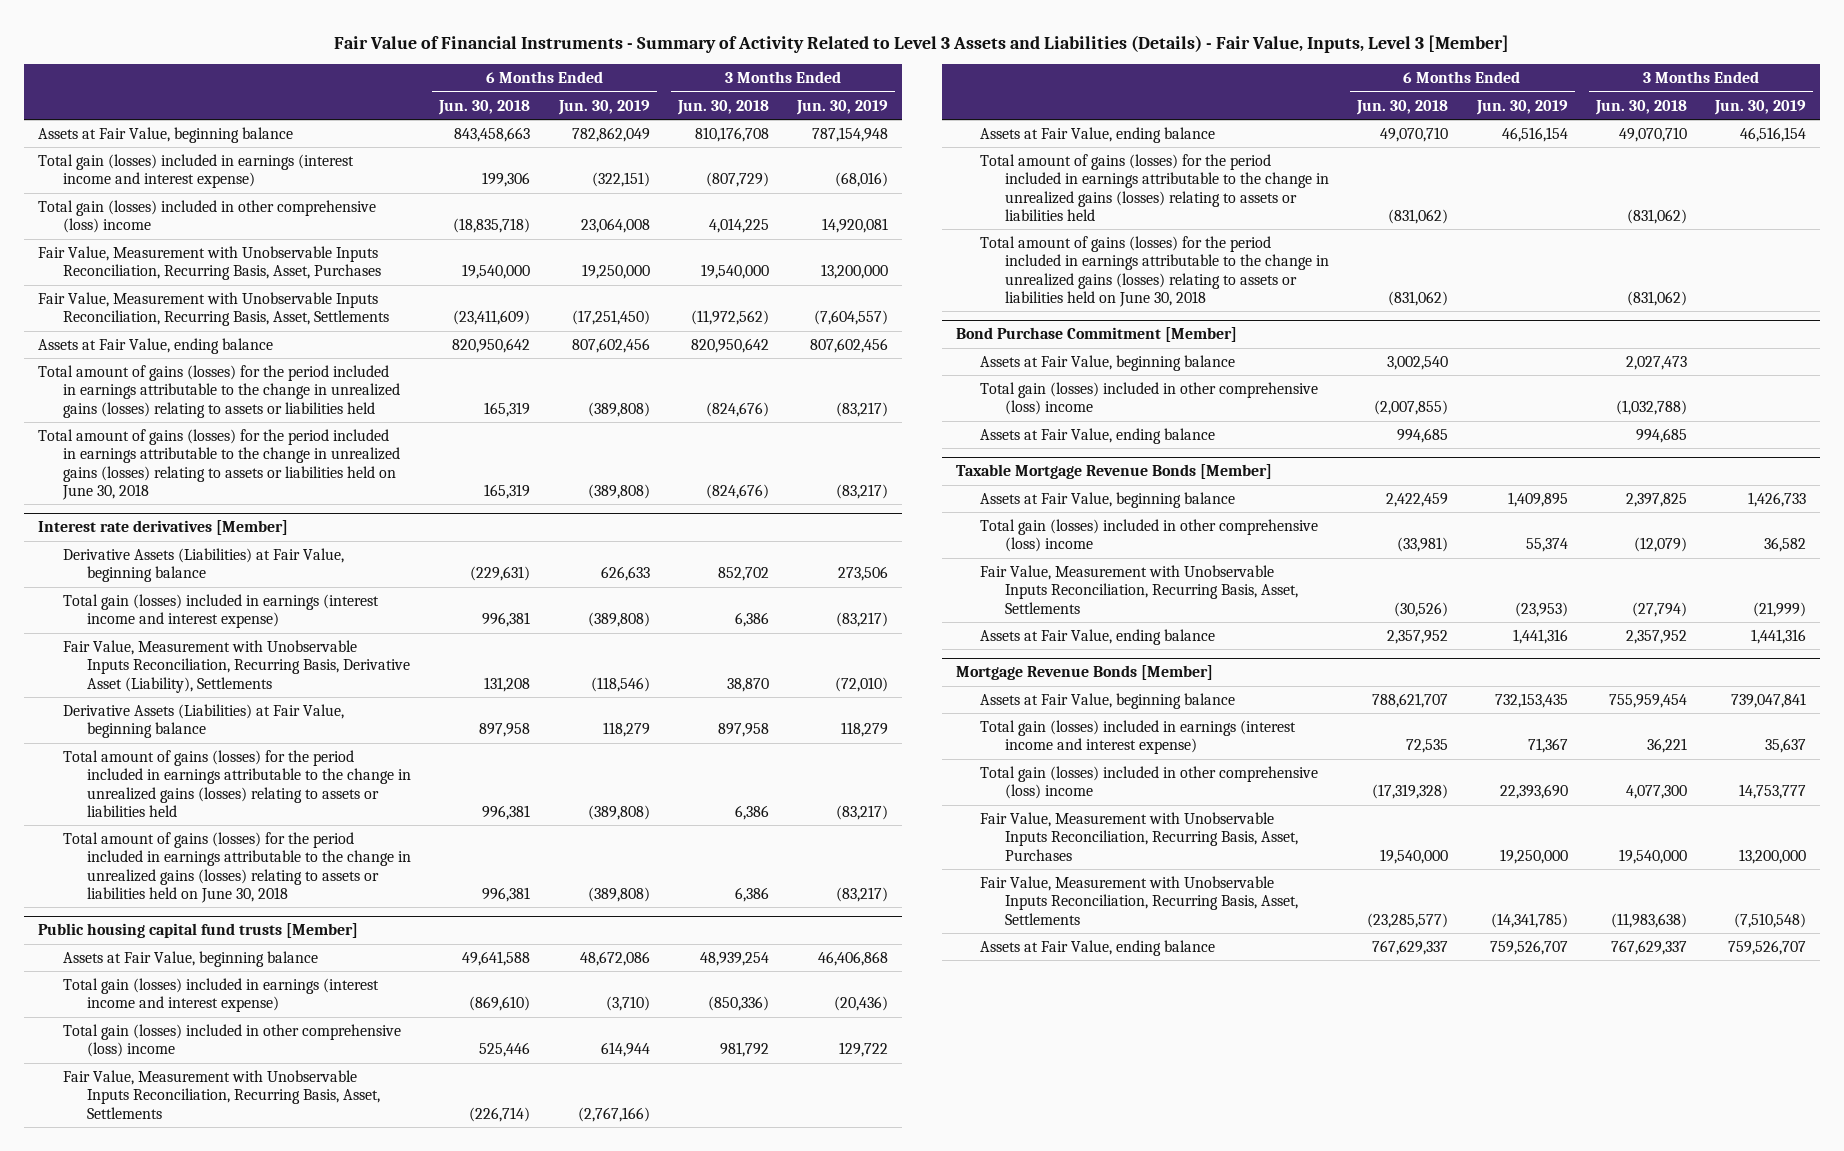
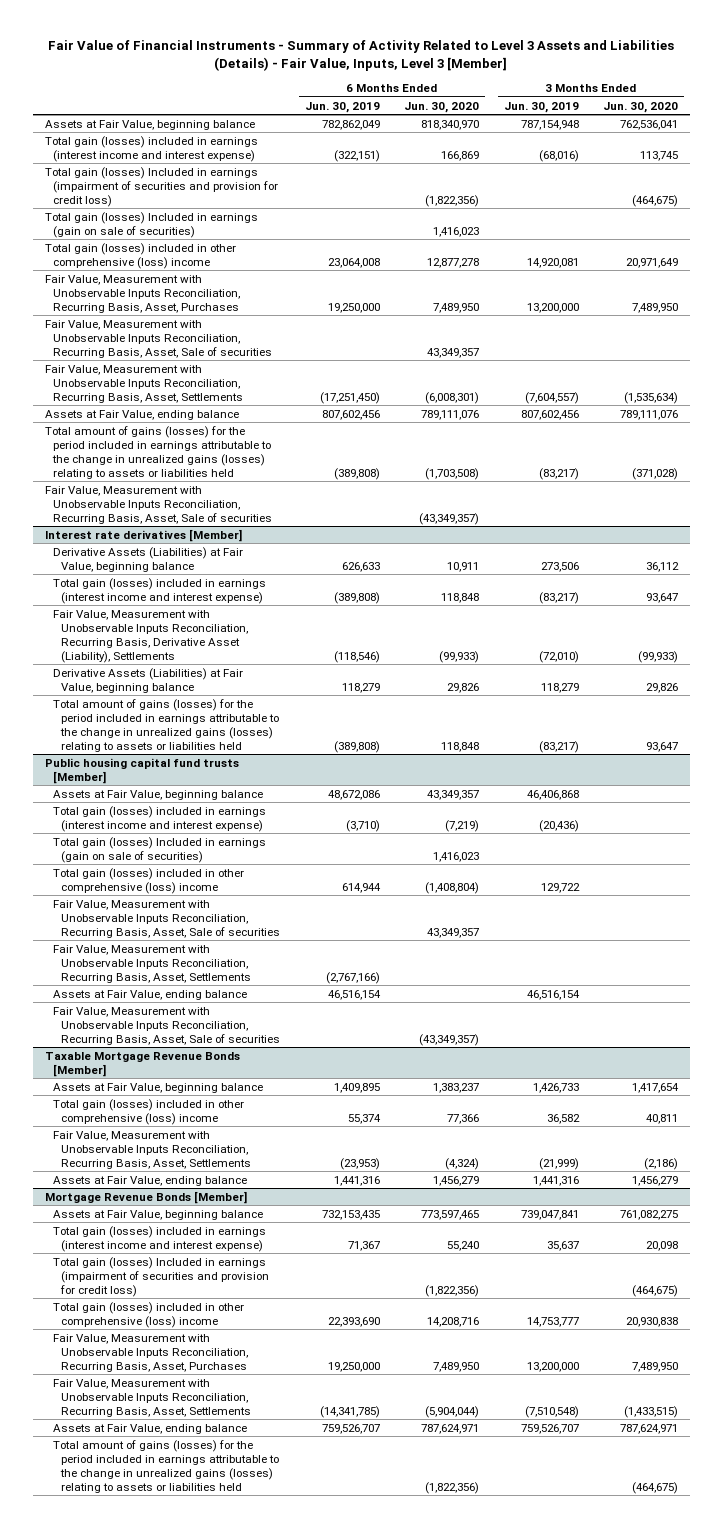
[438,99,531,115] Jun. 30, 2018 -> none
[676,99,769,115] Jun. 30, 2018 -> none
none -> [404,101,480,113] Jun. 30, 2020
none -> [603,101,679,113] Jun. 30, 2020
none -> [44,166,279,207] Total gain (losses) Included in earnings (impairment of securities and provision for credit loss)
none -> [44,211,258,238] Total gain (losses) Included in earnings (gain on sale of securities)
none -> [44,319,273,358] Fair Value, Measurement with Unobservable Inputs Reconciliation, Recurring Basis, Asset, Sale of securities
[38,429,400,500] Total amount of gains (losses) for the period included in earnings attributable to the change in unrealized gains (losses) relating to assets or liabilities held on June 30, 2018 -> none
none -> [44,485,273,524] Fair Value, Measurement with Unobservable Inputs Reconciliation, Recurring Basis, Asset, Sale of securities
[62,832,412,903] Total amount of gains (losses) for the period included in earnings attributable to the change in unrealized gains (losses) relating to assets or liabilities held on June 30, 2018 -> none
none -> [53,836,267,863] Total gain (losses) Included in earnings (gain on sale of securities)
none -> [53,899,281,938] Fair Value, Measurement with Unobservable Inputs Reconciliation, Recurring Basis, Asset, Sale of securities
[980,154,1330,221] Total amount of gains (losses) for the period included in earnings attributable to the change in unrealized gains (losses) relating to assets or liabilities held -> none
[980,236,1330,307] Total amount of gains (losses) for the period included in earnings attributable to the change in unrealized gains (losses) relating to assets or liabilities held on June 30, 2018 -> none
[955,327,1237,343] Bond Purchase Commitment [Member] -> none
[980,355,1236,372] Assets at Fair Value, beginning balance -> none
[980,382,1319,416] Total gain (losses) included in other comprehensive (loss) income -> none
[980,428,1216,445] Assets at Fair Value, ending balance -> none
none -> [53,1006,281,1045] Fair Value, Measurement with Unobservable Inputs Reconciliation, Recurring Basis, Asset, Sale of securities
none -> [53,1256,270,1297] Total gain (losses) Included in earnings (impairment of securities and provision for credit loss)
none -> [53,1439,280,1493] Total amount of gains (losses) for the period included in earnings attributable to the change in unrealized gains (losses) relating to assets or liabilities held

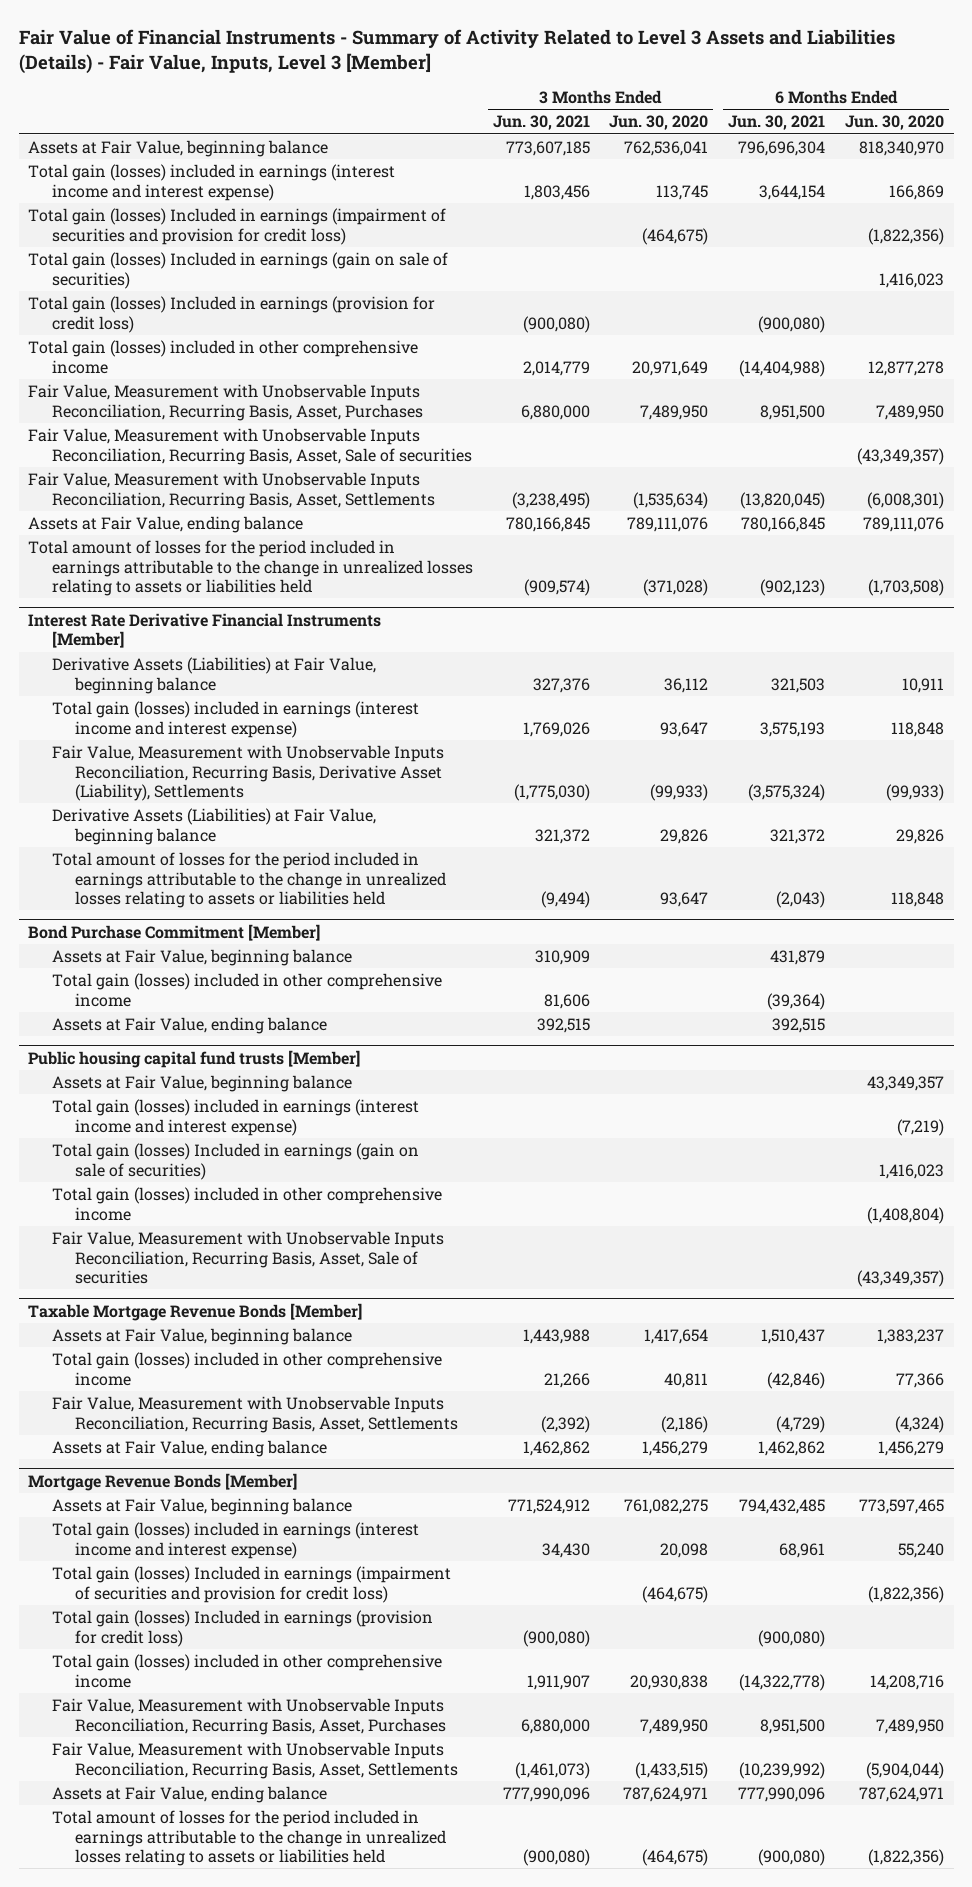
[304,101,380,113] Jun. 30, 2019 -> none
[503,101,579,113] Jun. 30, 2019 -> none
none -> [492,115,590,131] Jun. 30, 2021
none -> [728,115,826,131] Jun. 30, 2021
none -> [28,296,436,333] Total gain (losses) Included in earnings (provision for credit loss)
[44,242,236,269] Total gain (losses) included in other comprehensive (loss) income -> [28,340,419,374] Total gain (losses) included in other comprehensive income
[44,319,273,358] Fair Value, Measurement with Unobservable Inputs Reconciliation, Recurring Basis, Asset, Sale of securities -> none
[44,485,273,524] Fair Value, Measurement with Unobservable Inputs Reconciliation, Recurring Basis, Asset, Sale of securities -> [28,428,472,465] Fair Value, Measurement with Unobservable Inputs Reconciliation, Recurring Basis, Asset, Sale of securities
[44,425,272,479] Total amount of gains (losses) for the period included in earnings attributable to the change in unrealized gains (losses) relating to assets or liabilities held -> [28,540,473,597] Total amount of losses for the period included in earnings attributable to the change in unrealized losses relating to assets or liabilities held
[44,528,242,542] Interest rate derivatives [Member] -> [28,612,382,649] Interest Rate Derivative Financial Instruments [Member]
[53,698,280,752] Total amount of gains (losses) for the period included in earnings attributable to the change in unrealized gains (losses) relating to assets or liabilities held -> [51,852,447,909] Total amount of losses for the period included in earnings attributable to the change in unrealized losses relating to assets or liabilities held
none -> [28,923,321,941] Bond Purchase Commitment [Member]
none -> [51,949,352,967] Assets at Fair Value, beginning balance
none -> [51,973,442,1007] Total gain (losses) included in other comprehensive income
none -> [51,1017,327,1035] Assets at Fair Value, ending balance
[53,899,281,938] Fair Value, Measurement with Unobservable Inputs Reconciliation, Recurring Basis, Asset, Sale of securities -> none
[53,944,252,983] Fair Value, Measurement with Unobservable Inputs Reconciliation, Recurring Basis, Asset, Settlements -> none
[53,989,248,1000] Assets at Fair Value, ending balance -> none
[53,867,245,894] Total gain (losses) included in other comprehensive (loss) income -> [51,1187,442,1221] Total gain (losses) included in other comprehensive income
[53,1098,245,1125] Total gain (losses) included in other comprehensive (loss) income -> [51,1352,442,1386] Total gain (losses) included in other comprehensive income
none -> [51,1610,433,1647] Total gain (losses) Included in earnings (provision for credit loss)
[53,1301,245,1328] Total gain (losses) included in other comprehensive (loss) income -> [51,1654,442,1688] Total gain (losses) included in other comprehensive income
[53,1439,280,1493] Total amount of gains (losses) for the period included in earnings attributable to the change in unrealized gains (losses) relating to assets or liabilities held -> [51,1810,447,1867] Total amount of losses for the period included in earnings attributable to the change in unrealized losses relating to assets or liabilities held

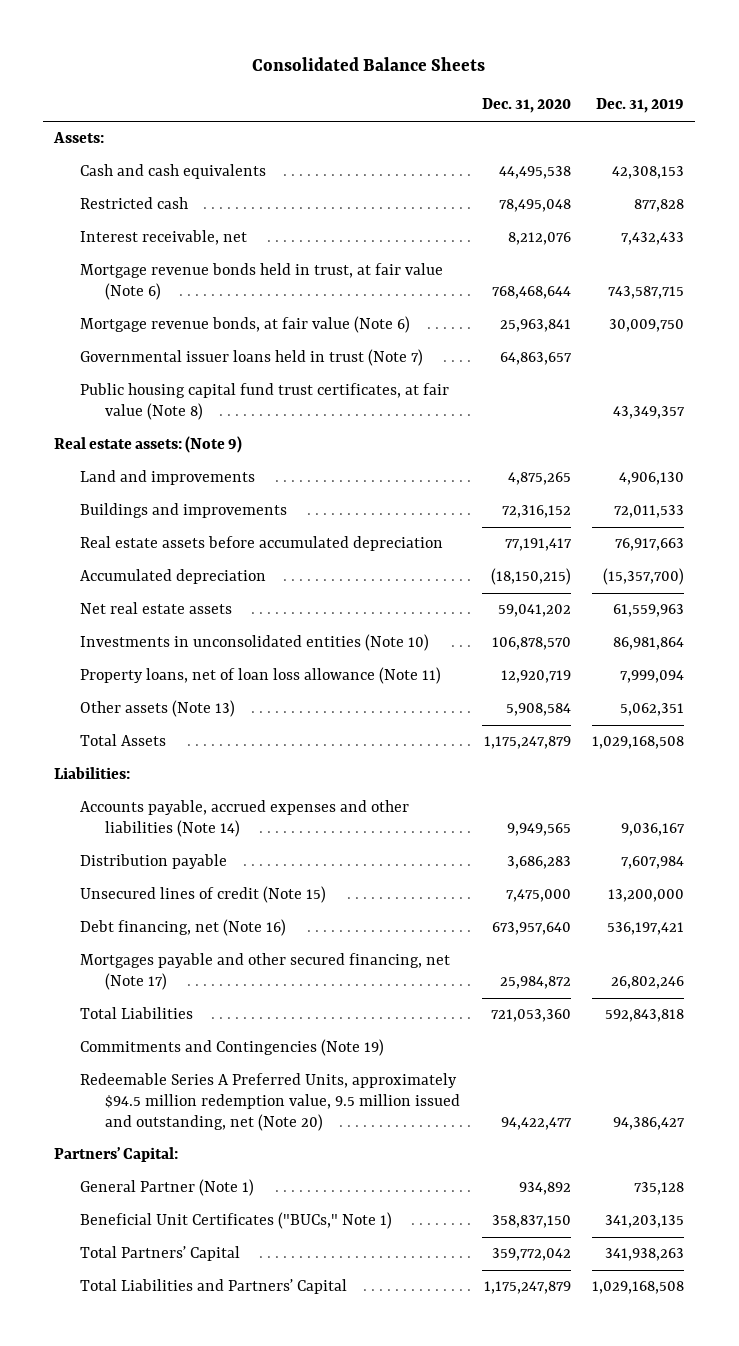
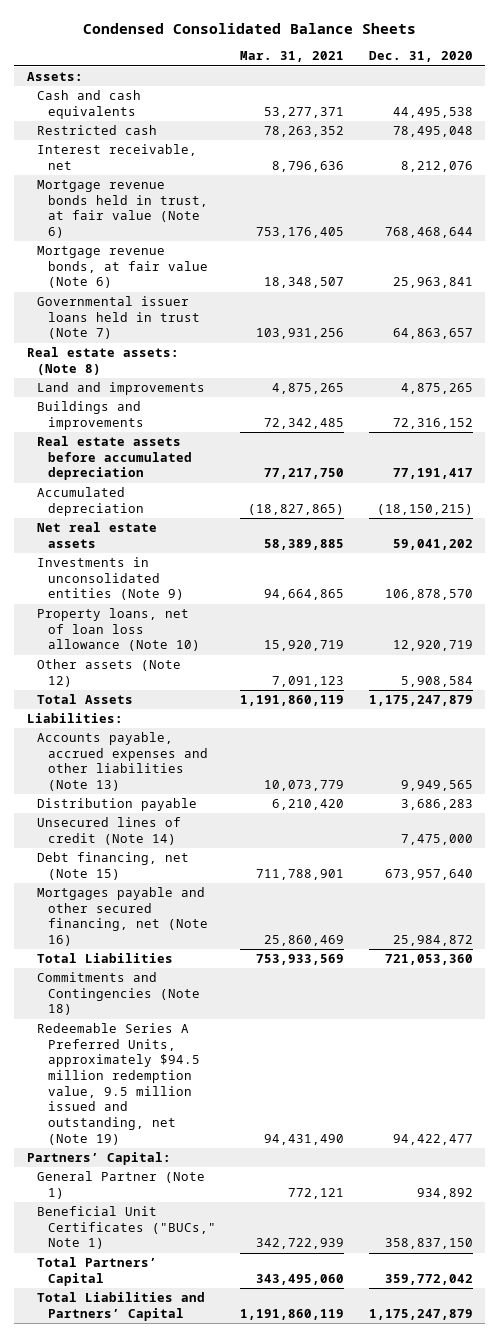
[252,56,486,71] Consolidated Balance Sheets -> [82,22,416,34] Condensed Consolidated Balance Sheets
[596,98,685,114] Dec. 31, 2019 -> none
none -> [240,51,345,63] Mar. 31, 2021
[79,383,449,421] Public housing capital fund trust certificates, at fair value (Note 8) -> none
[54,436,243,454] Real estate assets: (Note 9) -> [26,347,179,375] Real estate assets: (Note 8)
[79,634,429,652] Investments in unconsolidated entities (Note 10) -> [37,557,184,601] Investments in unconsolidated entities (Note 9)
[79,667,441,685] Property loans, net of loan loss allowance (Note 11) -> [37,608,200,652] Property loans, net of loan loss allowance (Note 10)
[79,700,235,718] Other assets (Note 13) -> [37,659,182,687] Other assets (Note 12)
[79,800,409,838] Accounts payable, accrued expenses and other liabilities (Note 14) -> [37,732,208,792] Accounts payable, accrued expenses and other liabilities (Note 13)
[79,886,326,904] Unsecured lines of credit (Note 15) -> [37,817,182,845] Unsecured lines of credit (Note 14)
[79,919,286,937] Debt financing, net (Note 16) -> [37,852,190,880] Debt financing, net (Note 15)
[79,953,450,991] Mortgages payable and other secured financing, net (Note 17) -> [37,887,208,947] Mortgages payable and other secured financing, net (Note 16)
[79,1039,384,1057] Commitments and Contingencies (Note 19) -> [37,972,200,1016] Commitments and Contingencies (Note 18)
[79,1073,460,1131] Redeemable Series A Preferred Units, approximately $94.5 million redemption value, 9.5 million issued and outstanding, net (Note 20) -> [37,1023,200,1145] Redeemable Series A Preferred Units, approximately $94.5 million redemption value, 9.5 million issued and outstanding, net (Note 19)

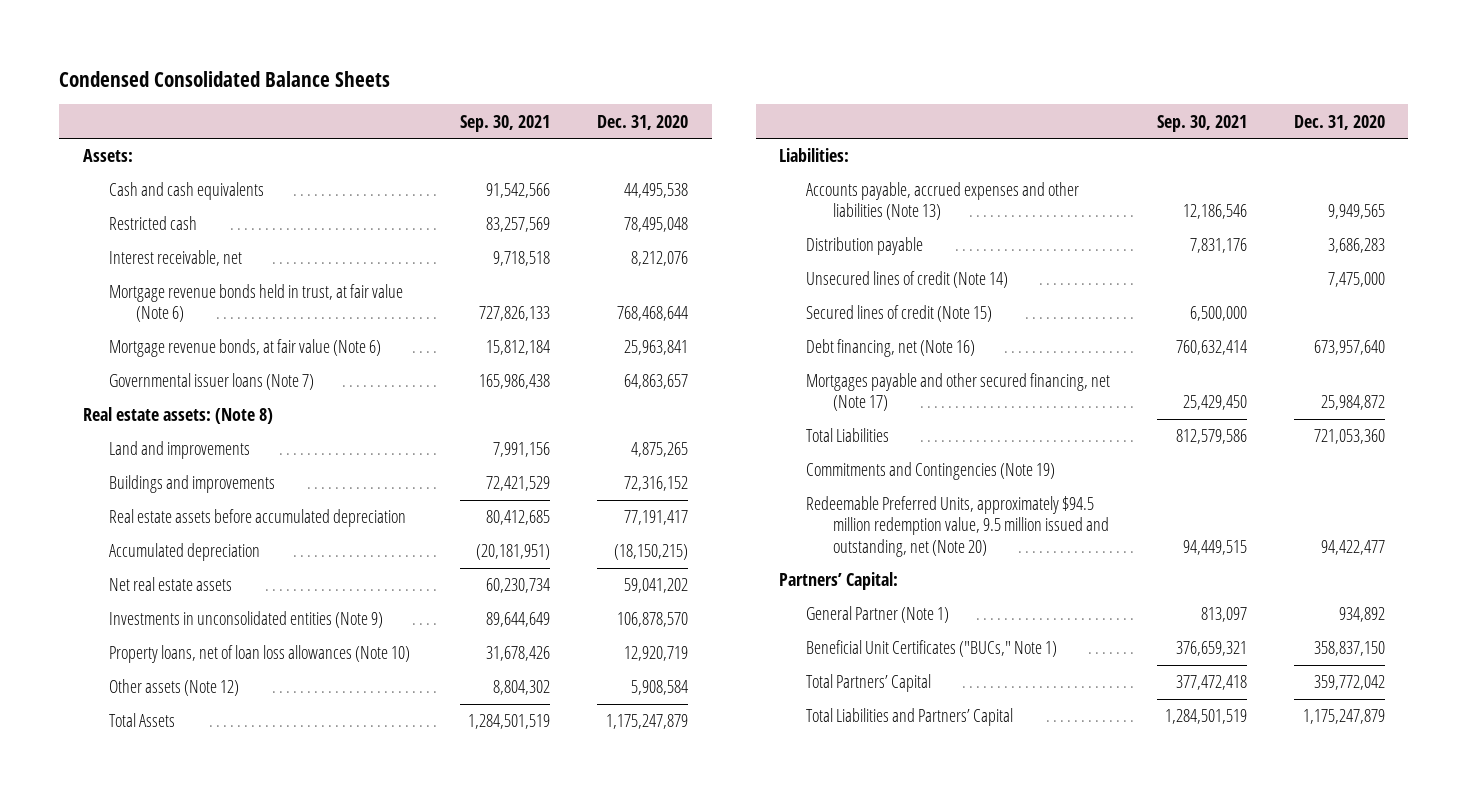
[240,51,345,63] Mar. 31, 2021 -> none
none -> [460,114,551,132] Sep. 30, 2021
[37,296,200,340] Governmental issuer loans held in trust (Note 7) -> [109,373,315,391] Governmental issuer loans (Note 7)
[37,608,200,652] Property loans, net of loan loss allowance (Note 10) -> [109,645,411,664] Property loans, net of loan loss allowances (Note 10)
none -> [806,305,993,323] Secured lines of credit (Note 15)
[37,852,190,880] Debt financing, net (Note 15) -> [806,339,976,358] Debt financing, net (Note 16)
[37,887,208,947] Mortgages payable and other secured financing, net (Note 16) -> [806,373,1111,412] Mortgages payable and other secured financing, net (Note 17)
[37,972,200,1016] Commitments and Contingencies (Note 18) -> [806,462,1056,481] Commitments and Contingencies (Note 19)
[37,1023,200,1145] Redeemable Series A Preferred Units, approximately $94.5 million redemption value, 9.5 million issued and outstanding, net (Note 19) -> [806,496,1109,557] Redeemable Preferred Units, approximately $94.5 million redemption value, 9.5 million issued and outstanding, net (Note 20)

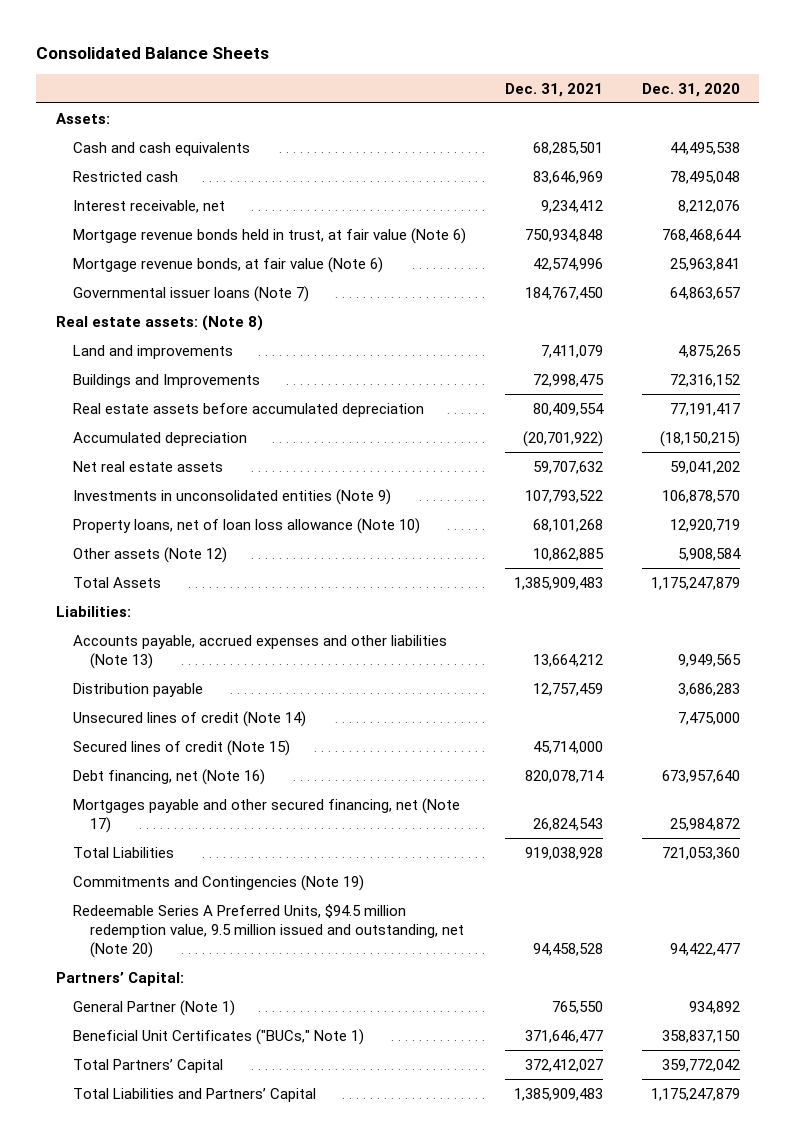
[59,70,391,87] Condensed Consolidated Balance Sheets -> [36,47,270,60] Consolidated Balance Sheets
[460,114,551,132] Sep. 30, 2021 -> none
none -> [504,82,603,97] Dec. 31, 2021
[109,475,276,494] Buildings and improvements -> [72,373,260,388] Buildings and Improvements
[109,645,411,664] Property loans, net of loan loss allowances (Note 10) -> [72,517,420,534] Property loans, net of loan loss allowance (Note 10)
[806,496,1109,557] Redeemable Preferred Units, approximately $94.5 million redemption value, 9.5 million issued and outstanding, net (Note 20) -> [72,903,464,959] Redeemable Series A Preferred Units, $94.5 million redemption value, 9.5 million issued and outstanding, net (Note 20)

